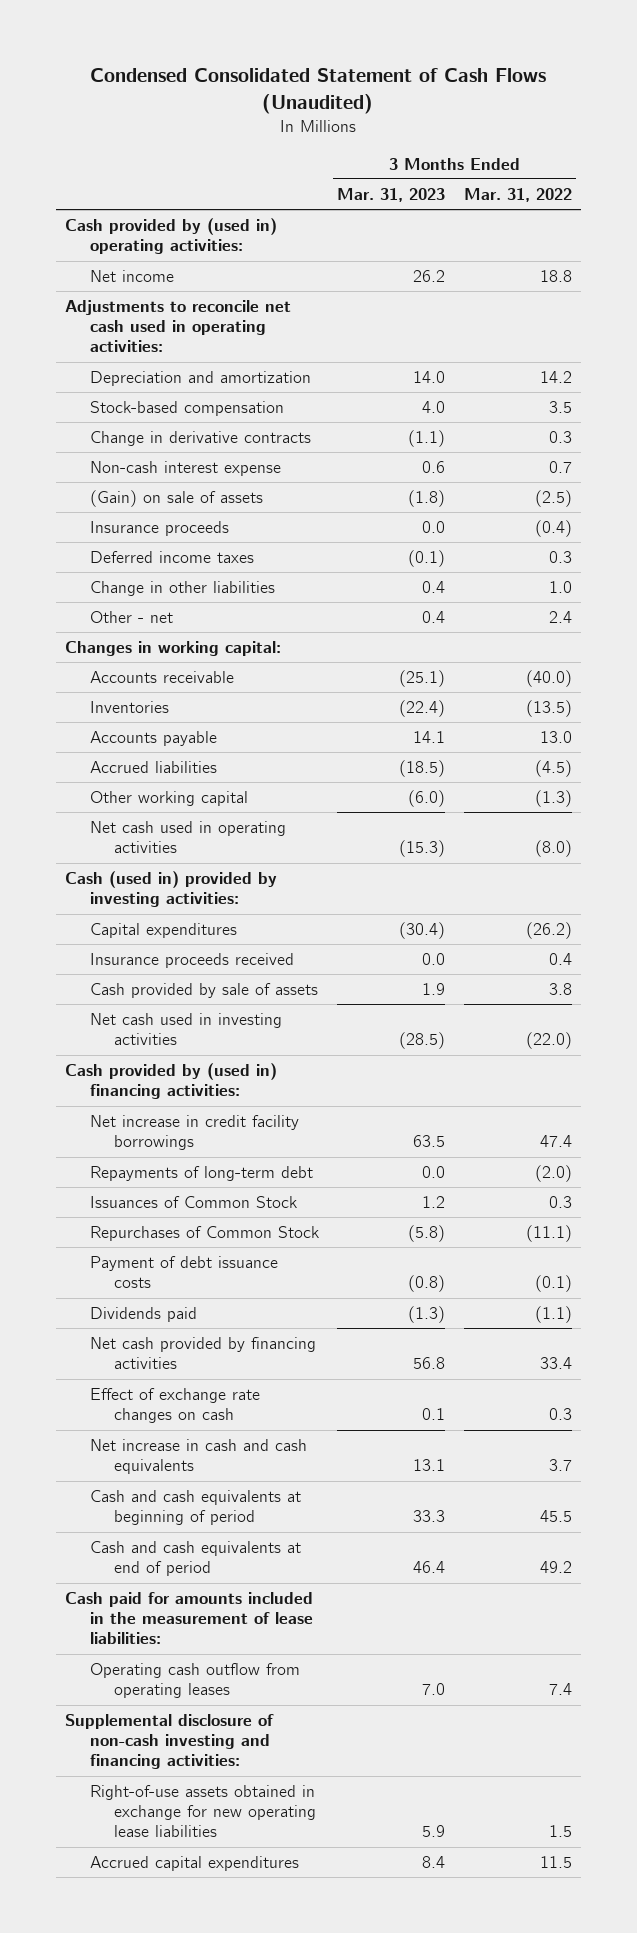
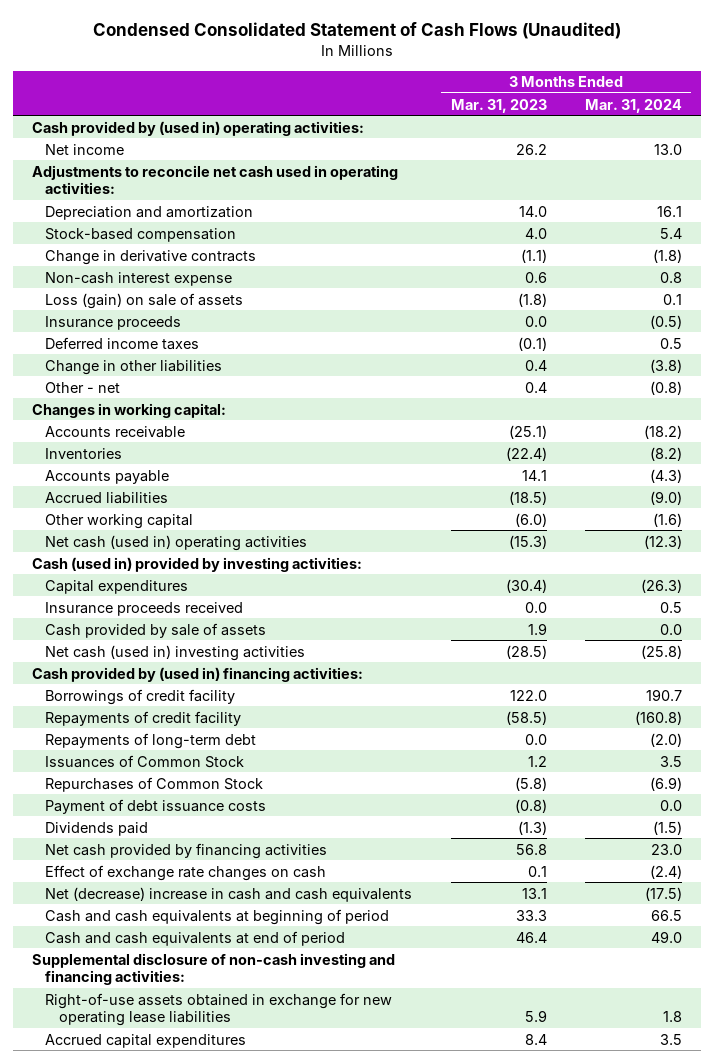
[463,187,572,202] Mar. 31, 2022 -> none
none -> [584,98,682,113] Mar. 31, 2024
[89,490,263,508] (Gain) on sale of assets -> [45,292,244,309] Loss (gain) on sale of assets
[89,821,286,854] Net cash used in operating activities -> [45,534,308,551] Net cash (used in) operating activities
[89,1013,282,1046] Net cash used in investing activities -> [45,644,306,661] Net cash (used in) investing activities
[89,1115,299,1151] Net increase in credit facility borrowings -> none
none -> [45,688,236,705] Borrowings of credit facility
none -> [45,710,242,726] Repayments of credit facility
[89,1439,307,1475] Net increase in cash and cash equivalents -> [45,886,413,902] Net (decrease) increase in cash and cash equivalents
[65,1592,314,1645] Cash paid for amounts included in the measurement of lease liabilities: -> none
[89,1663,300,1699] Operating cash outflow from operating leases -> none

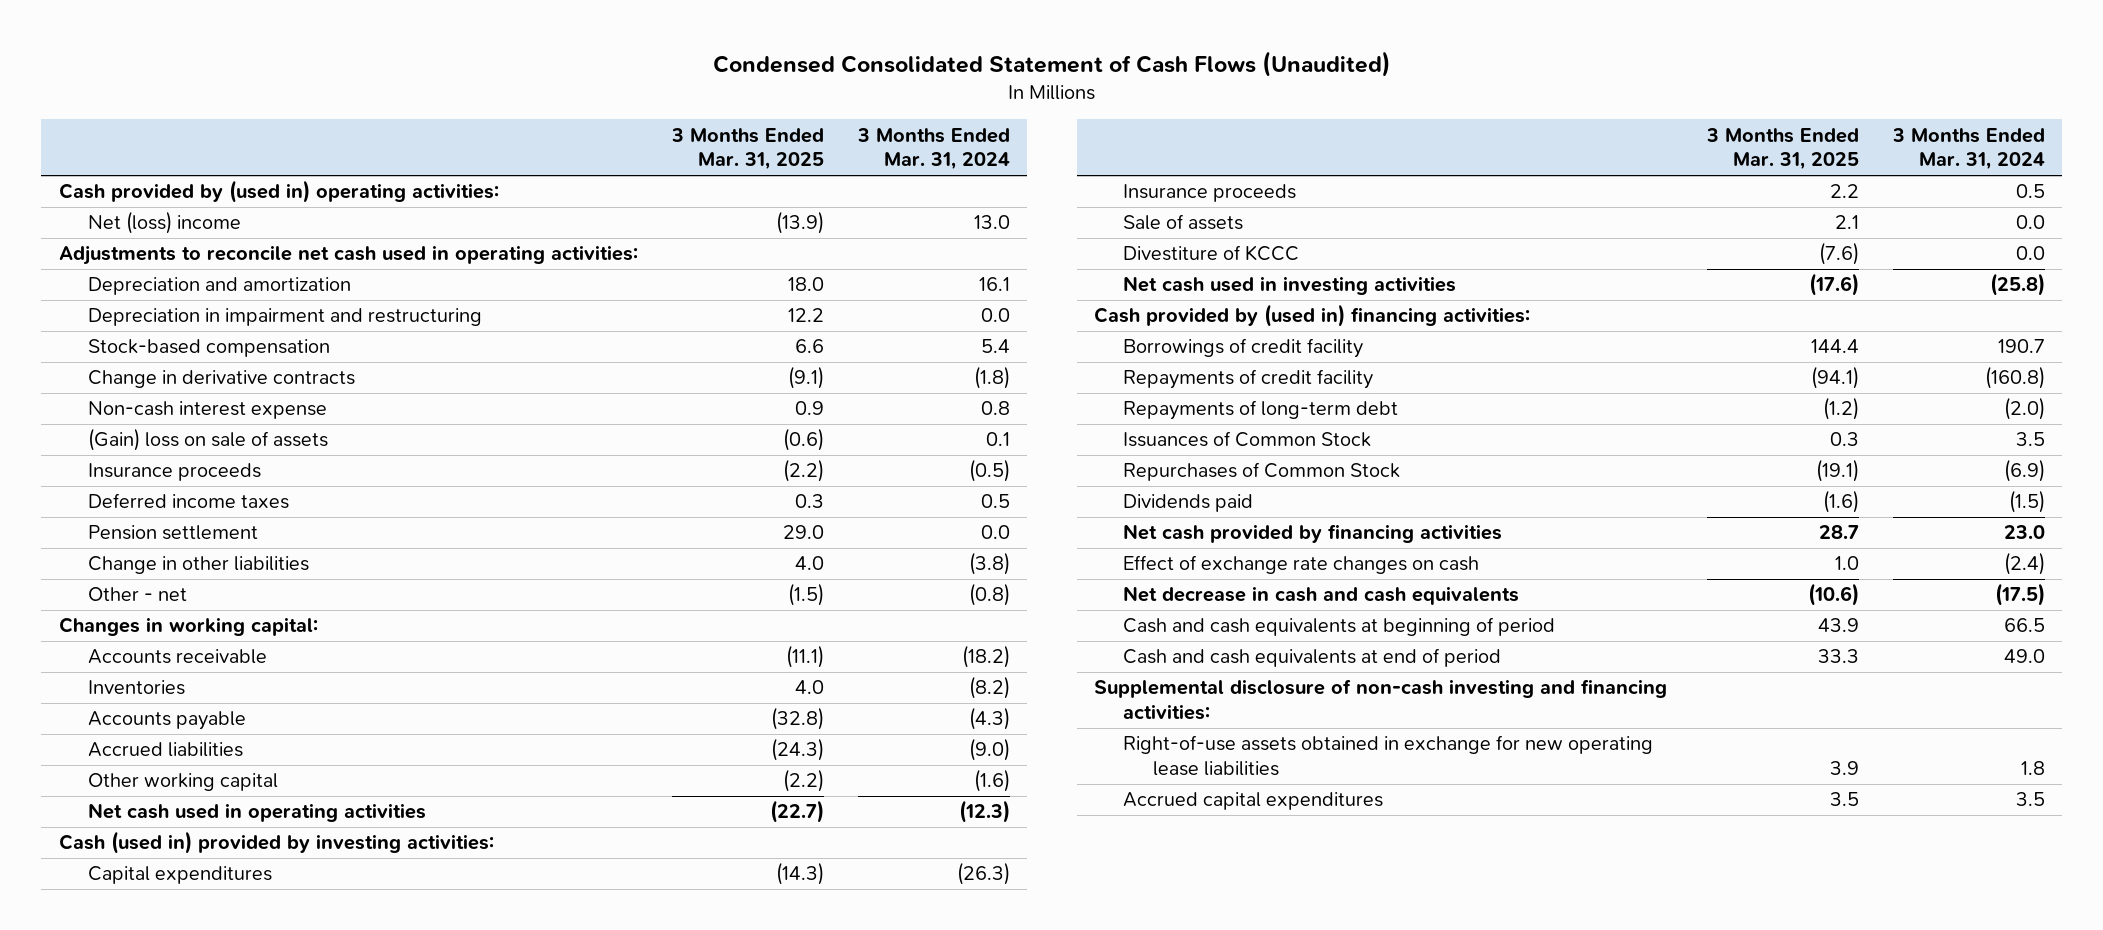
[450,98,547,113] Mar. 31, 2023 -> none
none -> [670,127,824,171] 3 Months Ended Mar. 31, 2025
[45,143,125,155] Net income -> [88,211,242,235] Net (loss) income
none -> [88,308,483,327] Depreciation in impairment and restructuring
[45,292,244,309] Loss (gain) on sale of assets -> [88,428,329,452] (Gain) loss on sale of assets
none -> [88,525,259,541] Pension settlement
[45,534,308,551] Net cash (used in) operating activities -> [88,803,427,823] Net cash used in operating activities
[45,601,244,616] Insurance proceeds received -> [1123,184,1297,203] Insurance proceeds
[45,622,267,638] Cash provided by sale of assets -> [1123,214,1244,231] Sale of assets
none -> [1123,245,1300,262] Divestiture of KCCC
[45,644,306,661] Net cash (used in) investing activities -> [1123,276,1457,296] Net cash used in investing activities
[45,798,267,814] Payment of debt issuance costs -> none
[45,886,413,902] Net (decrease) increase in cash and cash equivalents -> [1123,586,1520,606] Net decrease in cash and cash equivalents

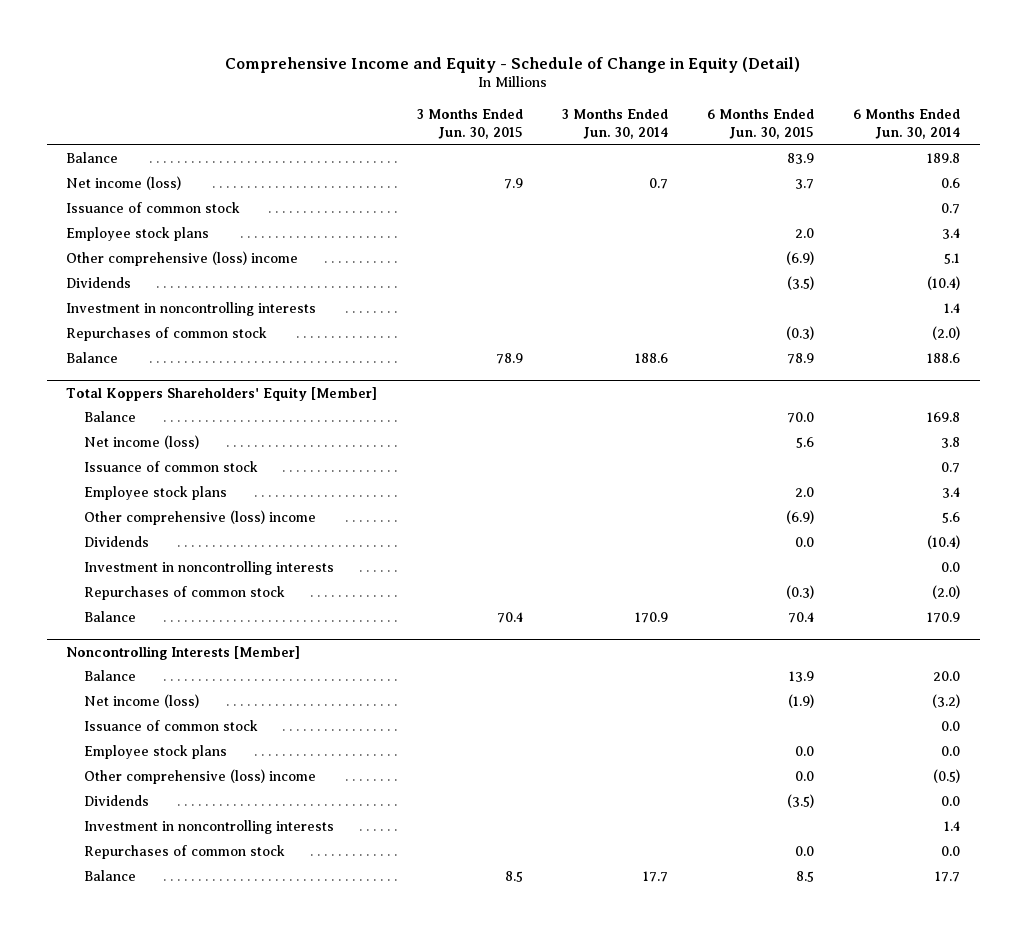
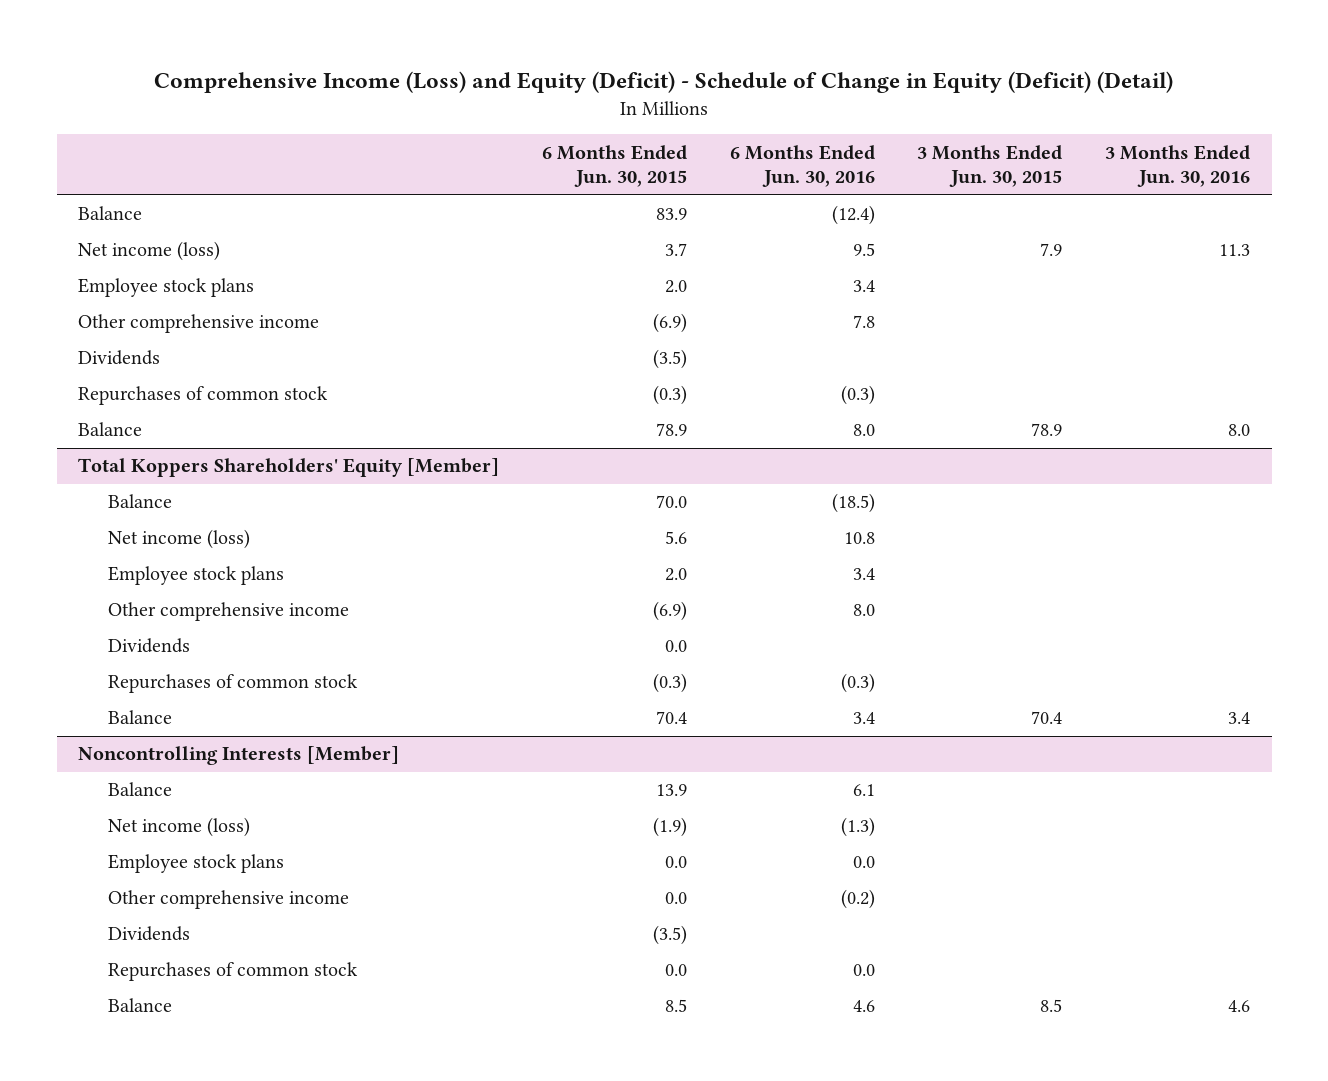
[225,56,801,73] Comprehensive Income and Equity - Schedule of Change in Equity (Detail) -> [154,70,1174,93] Comprehensive Income (Loss) and Equity (Deficit) - Schedule of Change in Equity (Deficit) (Detail)
[561,108,668,140] 3 Months Ended Jun. 30, 2014 -> none
[853,108,961,140] 6 Months Ended Jun. 30, 2014 -> none
none -> [729,144,875,188] 6 Months Ended Jun. 30, 2016
none -> [1105,144,1251,188] 3 Months Ended Jun. 30, 2016
[66,202,241,214] Issuance of common stock -> none
[66,251,299,267] Other comprehensive (loss) income -> [78,314,320,334] Other comprehensive income
[66,302,317,317] Investment in noncontrolling interests -> none
[84,461,259,473] Issuance of common stock -> none
[84,510,317,526] Other comprehensive (loss) income -> [108,602,350,622] Other comprehensive income
[84,561,335,576] Investment in noncontrolling interests -> none
[84,720,259,732] Issuance of common stock -> none
[84,769,317,785] Other comprehensive (loss) income -> [108,890,350,910] Other comprehensive income
[84,820,335,835] Investment in noncontrolling interests -> none

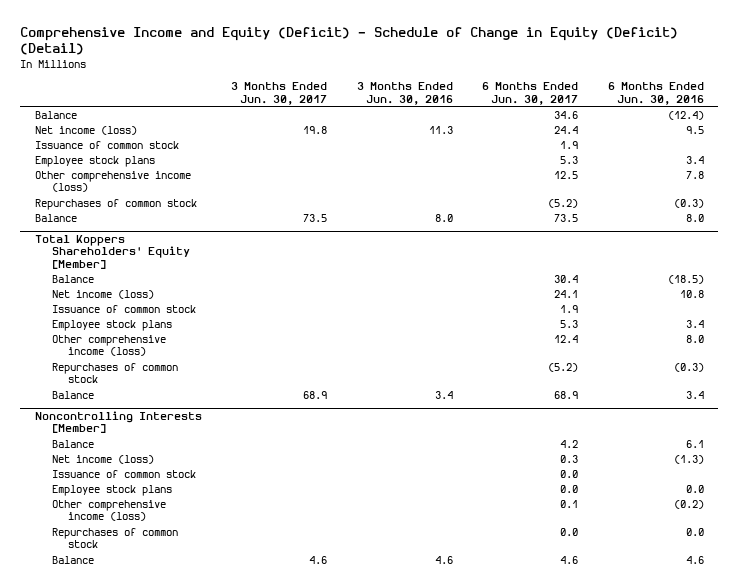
[154,70,1174,93] Comprehensive Income (Loss) and Equity (Deficit) - Schedule of Change in Equity (Deficit) (Detail) -> [20,26,679,56] Comprehensive Income and Equity (Deficit) - Schedule of Change in Equity (Deficit) (Detail)
[541,144,687,188] 6 Months Ended Jun. 30, 2015 -> none
[917,144,1063,188] 3 Months Ended Jun. 30, 2015 -> none
none -> [231,82,328,105] 3 Months Ended Jun. 30, 2017
none -> [482,82,579,105] 6 Months Ended Jun. 30, 2017
none -> [34,140,179,149] Issuance of common stock
[78,350,161,366] Dividends -> none
[78,314,320,334] Other comprehensive income -> [34,170,191,193] Other comprehensive income (loss)
none -> [51,304,196,313] Issuance of common stock
[108,638,191,654] Dividends -> none
[108,602,350,622] Other comprehensive income -> [51,334,166,357] Other comprehensive income (loss)
none -> [51,469,196,478] Issuance of common stock
[108,926,191,942] Dividends -> none
[108,890,350,910] Other comprehensive income -> [51,499,166,522] Other comprehensive income (loss)

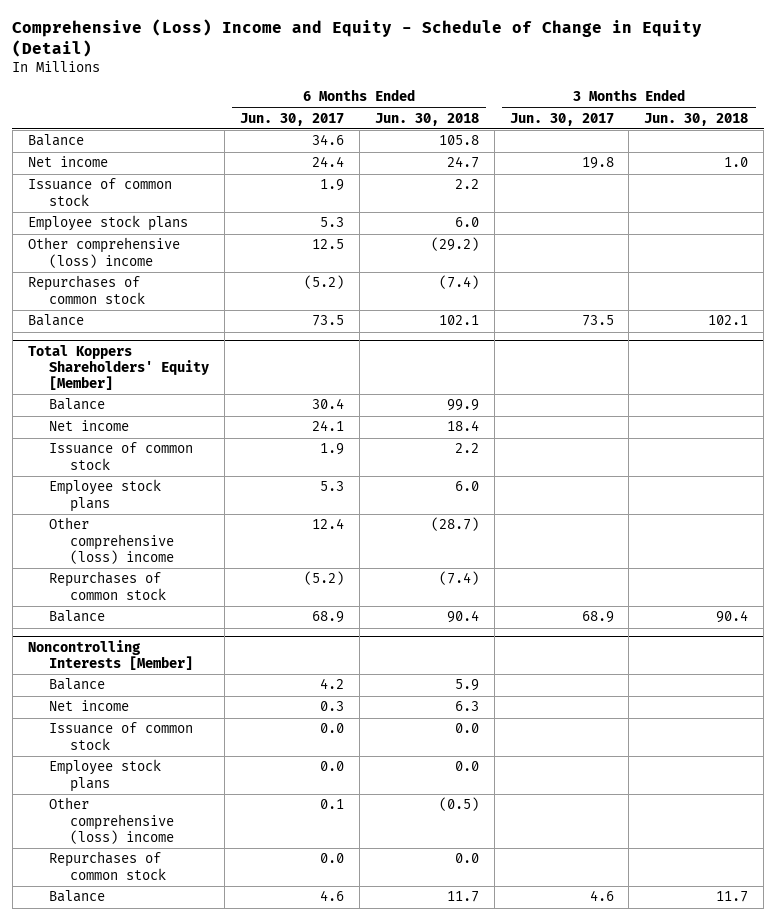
[20,26,679,56] Comprehensive Income and Equity (Deficit) - Schedule of Change in Equity (Deficit) (Detail) -> [12,19,703,58] Comprehensive (Loss) Income and Equity - Schedule of Change in Equity (Detail)
[356,82,453,105] 3 Months Ended Jun. 30, 2016 -> none
[607,82,704,105] 6 Months Ended Jun. 30, 2016 -> none
none -> [374,112,479,126] Jun. 30, 2018
none -> [644,112,749,126] Jun. 30, 2018
[34,125,137,135] Net income (loss) -> [27,156,108,168] Net income
[34,170,191,193] Other comprehensive income (loss) -> [27,237,180,268] Other comprehensive (loss) income
[51,289,154,299] Net income (loss) -> [48,420,129,432] Net income
[51,334,166,357] Other comprehensive income (loss) -> [48,517,175,564] Other comprehensive (loss) income
[51,454,154,464] Net income (loss) -> [48,700,129,712] Net income
[51,499,166,522] Other comprehensive income (loss) -> [48,797,175,844] Other comprehensive (loss) income

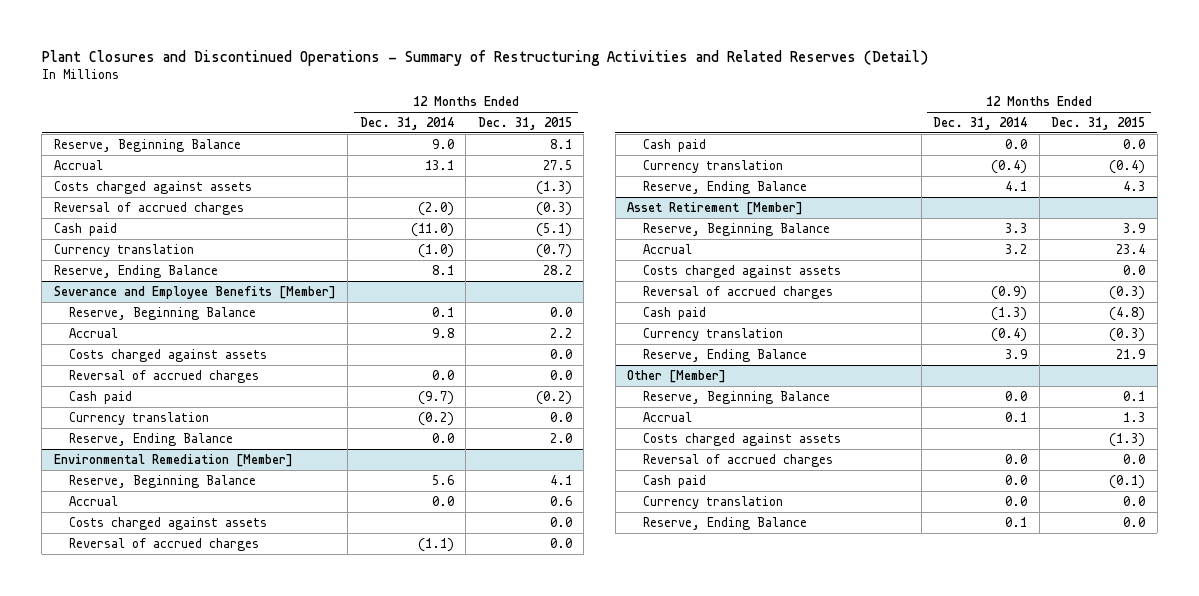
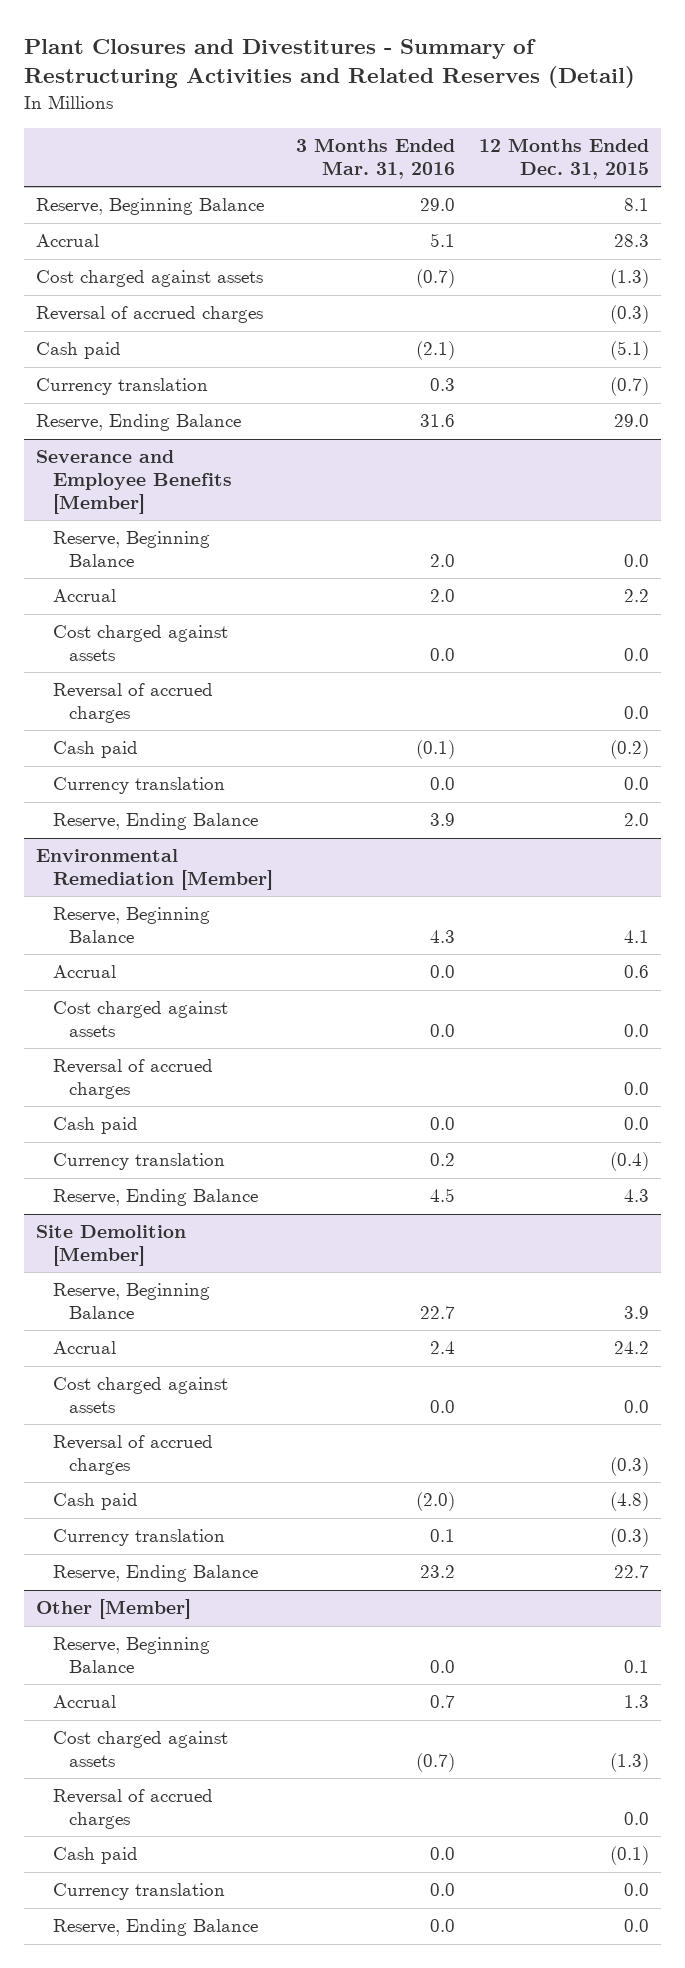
[41,49,928,66] Plant Closures and Discontinued Operations - Summary of Restructuring Activities and Related Reserves (Detail) -> [24,38,636,89] Plant Closures and Divestitures - Summary of Restructuring Activities and Related Reserves (Detail)
[359,116,454,130] Dec. 31, 2014 -> none
none -> [296,138,456,179] 3 Months Ended Mar. 31, 2016
[542,159,572,170] 27.5 -> [614,234,650,248] 28.3
[53,180,252,194] Costs charged against assets -> [36,270,264,288] Cost charged against assets
[542,264,572,275] 28.2 -> [614,414,650,428] 29.0
[69,348,268,362] Costs charged against assets -> [52,625,228,662] Cost charged against assets
[69,516,268,530] Costs charged against assets -> [52,1001,228,1038] Cost charged against assets
[627,201,804,215] Asset Retirement [Member] -> [36,1225,187,1267] Site Demolition [Member]
[1116,243,1146,254] 23.4 -> [614,1341,650,1355] 24.2
[642,264,841,278] Costs charged against assets -> [52,1377,228,1414] Cost charged against assets
[1116,348,1146,359] 21.9 -> [614,1565,650,1579] 22.7
[642,432,841,446] Costs charged against assets -> [52,1731,228,1768] Cost charged against assets

